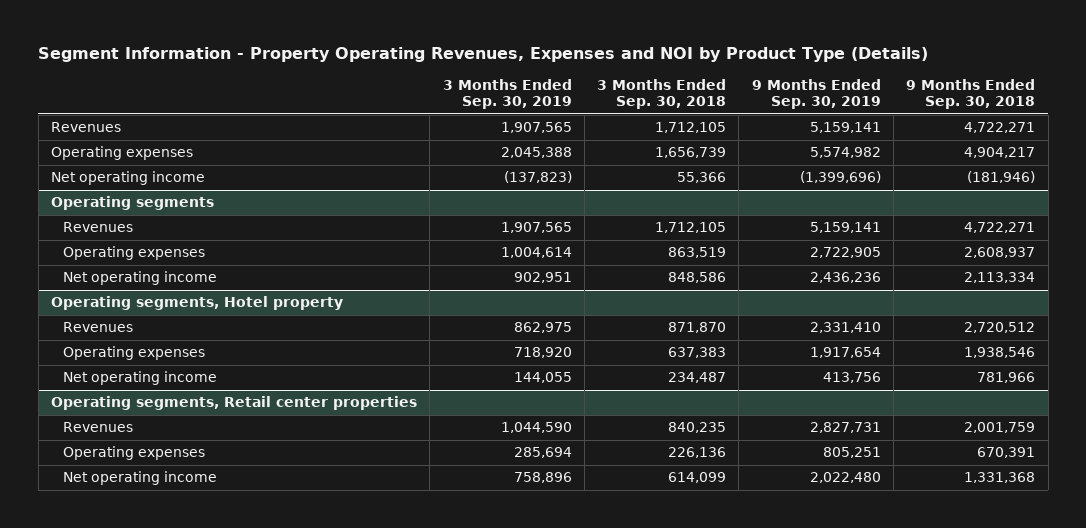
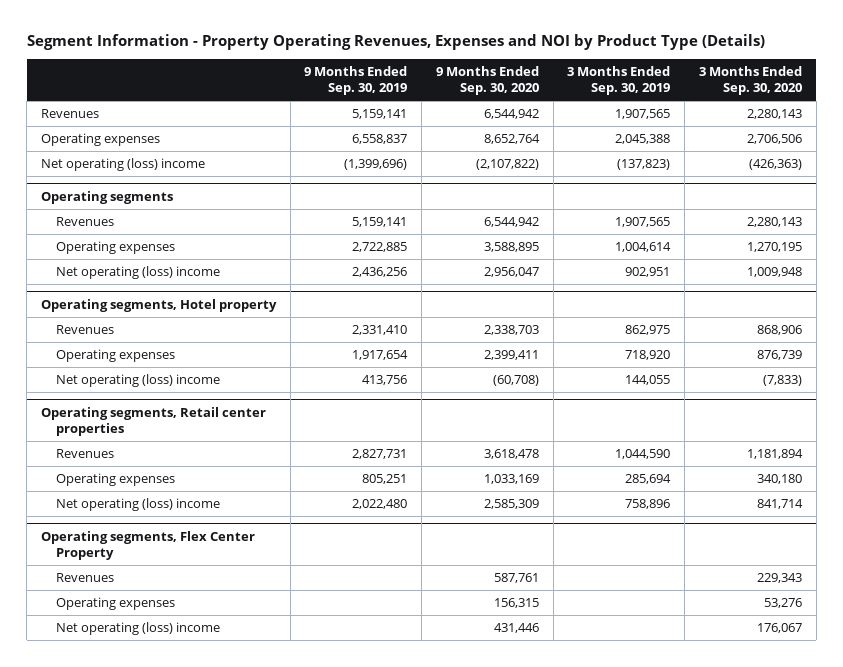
[597,78,727,109] 3 Months Ended Sep. 30, 2018 -> none
[906,78,1036,109] 9 Months Ended Sep. 30, 2018 -> none
none -> [435,66,539,96] 9 Months Ended Sep. 30, 2020
none -> [698,66,802,96] 3 Months Ended Sep. 30, 2020
[809,147,881,159] 5,574,982 -> [352,134,408,145] 6,558,837
[50,171,205,186] Net operating income -> [41,158,206,172] Net operating (loss) income
[809,247,881,259] 2,722,905 -> [352,242,408,253] 2,722,885
[63,271,218,286] Net operating income -> [55,266,220,280] Net operating (loss) income
[809,272,881,284] 2,436,236 -> [352,267,408,278] 2,436,256
[63,371,218,386] Net operating income -> [55,374,220,388] Net operating (loss) income
[63,471,218,486] Net operating income -> [55,498,220,512] Net operating (loss) income
none -> [41,531,256,560] Operating segments, Flex Center Property
none -> [55,573,114,583] Revenues
none -> [55,597,175,611] Operating expenses
none -> [55,622,220,636] Net operating (loss) income

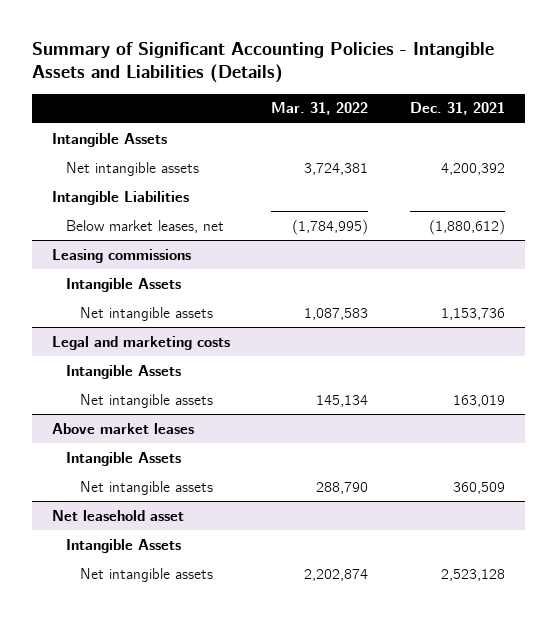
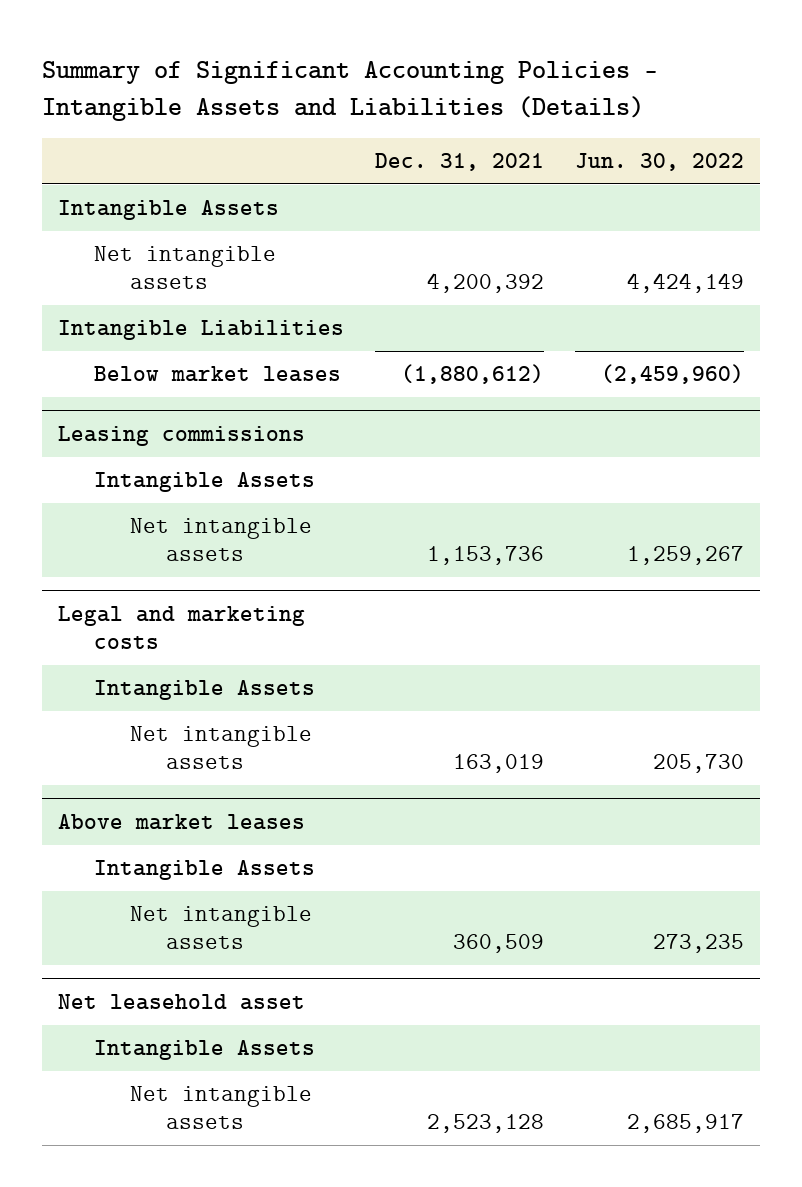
[271,102,369,116] Mar. 31, 2022 -> none
none -> [575,153,745,172] Jun. 30, 2022
[66,219,225,233] Below market leases, net -> [94,365,342,382] Below market leases

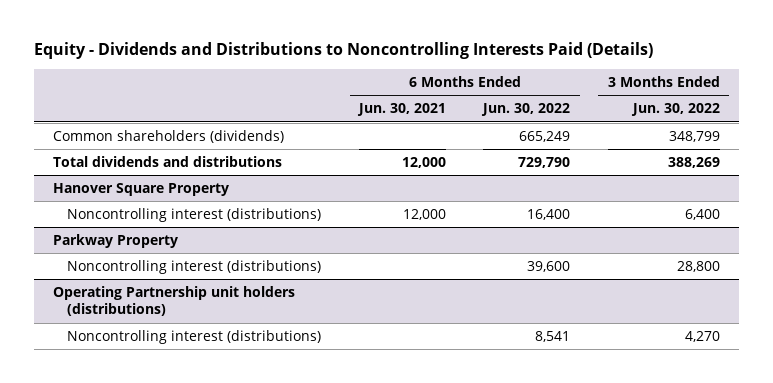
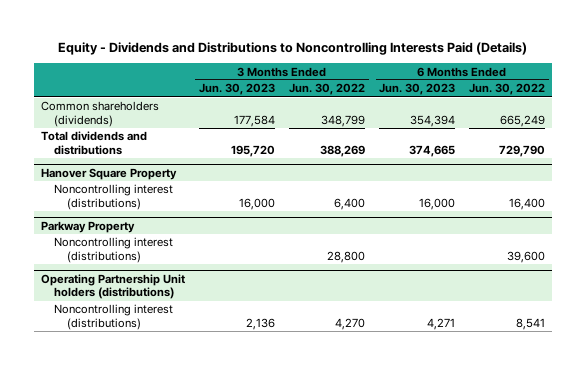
[356,103,446,117] Jun. 30, 2021 -> none
none -> [198,83,275,96] Jun. 30, 2023
none -> [379,83,456,96] Jun. 30, 2023
[53,285,296,317] Operating Partnership unit holders (distributions) -> [40,274,185,300] Operating Partnership Unit holders (distributions)

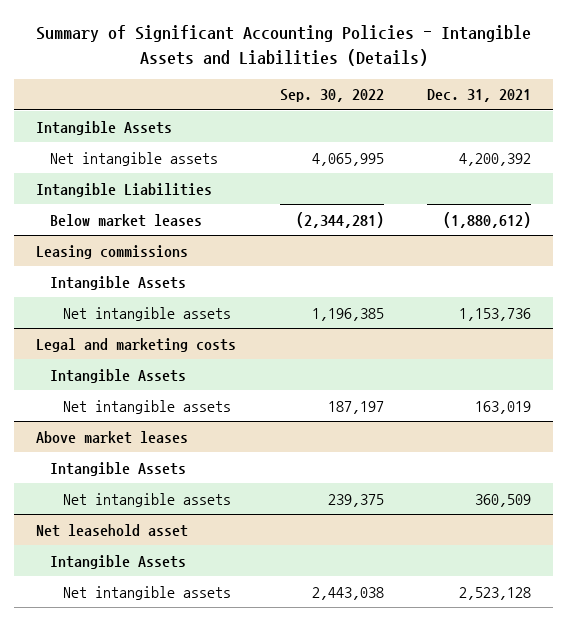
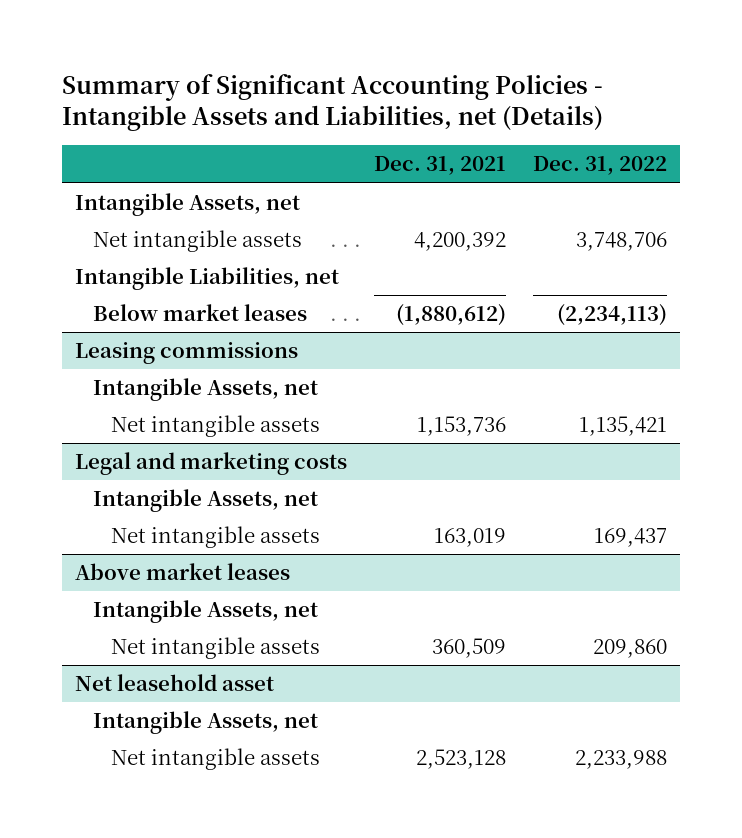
[35,25,531,66] Summary of Significant Accounting Policies - Intangible Assets and Liabilities (Details) -> [62,73,604,132] Summary of Significant Accounting Policies - Intangible Assets and Liabilities, net (Details)
[279,89,384,103] Sep. 30, 2022 -> none
none -> [532,156,667,176] Dec. 31, 2022
[35,120,172,135] Intangible Assets -> [75,192,301,216] Intangible Assets, net
[35,182,212,197] Intangible Liabilities -> [75,266,340,290] Intangible Liabilities, net
[49,275,186,290] Intangible Assets -> [93,377,319,401] Intangible Assets, net
[49,368,186,383] Intangible Assets -> [93,488,319,512] Intangible Assets, net
[49,461,186,476] Intangible Assets -> [93,599,319,623] Intangible Assets, net
[49,554,186,569] Intangible Assets -> [93,710,319,734] Intangible Assets, net

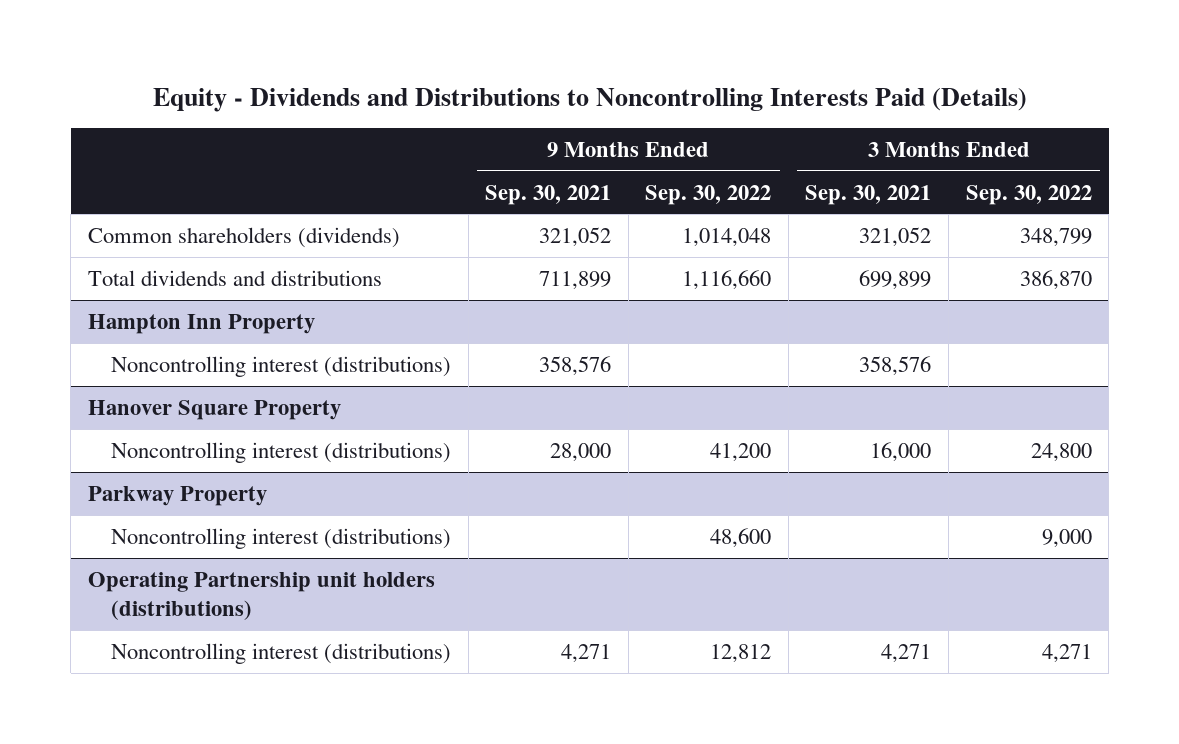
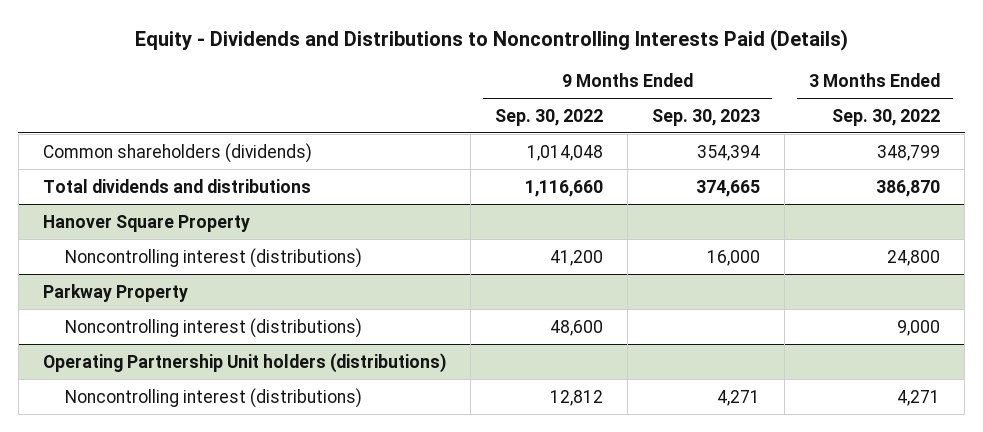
[485,184,612,205] Sep. 30, 2021 -> none
[805,184,932,205] Sep. 30, 2021 -> none
none -> [652,108,761,126] Sep. 30, 2023
[87,313,315,334] Hampton Inn Property -> none
[111,355,452,377] Noncontrolling interest (distributions) -> none
[87,571,435,620] Operating Partnership unit holders (distributions) -> [42,352,446,373] Operating Partnership Unit holders (distributions)

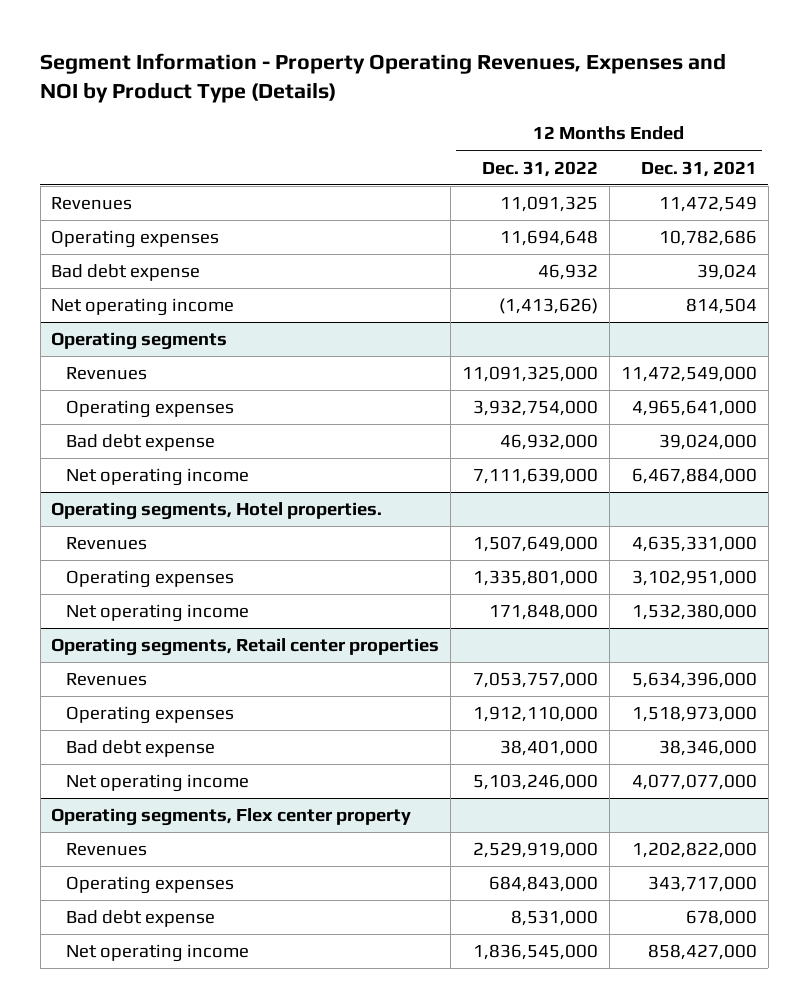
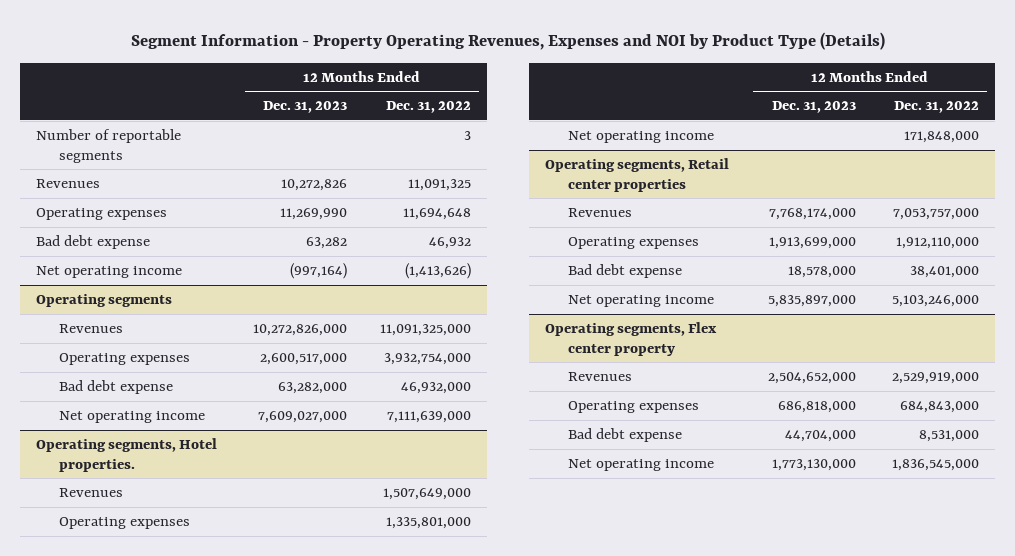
[640,160,757,177] Dec. 31, 2021 -> none
none -> [262,101,347,114] Dec. 31, 2023
none -> [36,129,182,163] Number of reportable segments

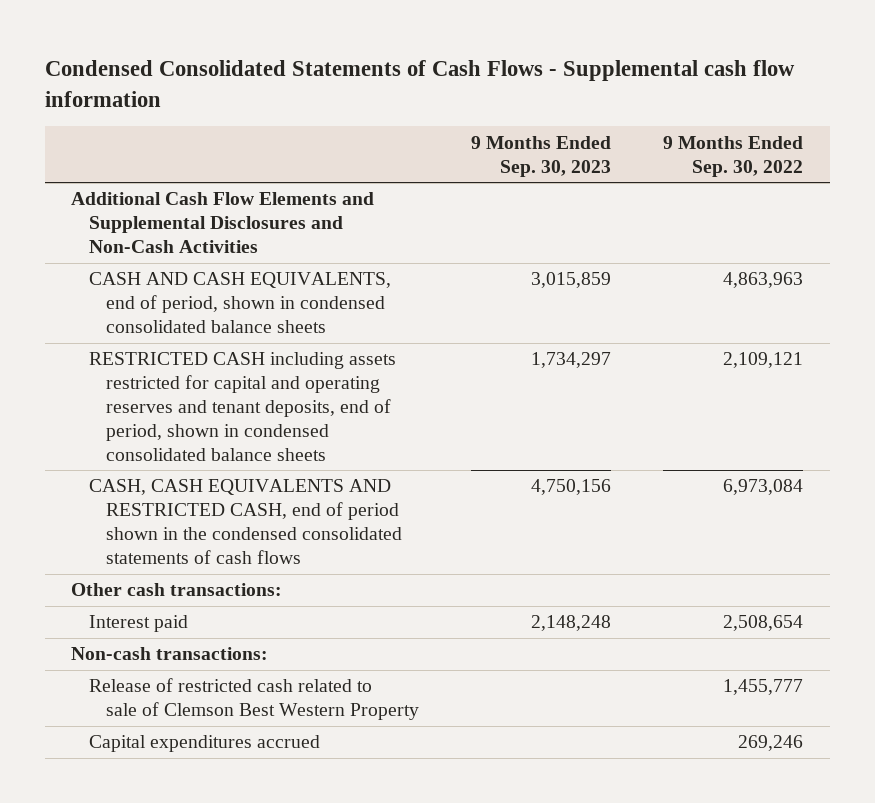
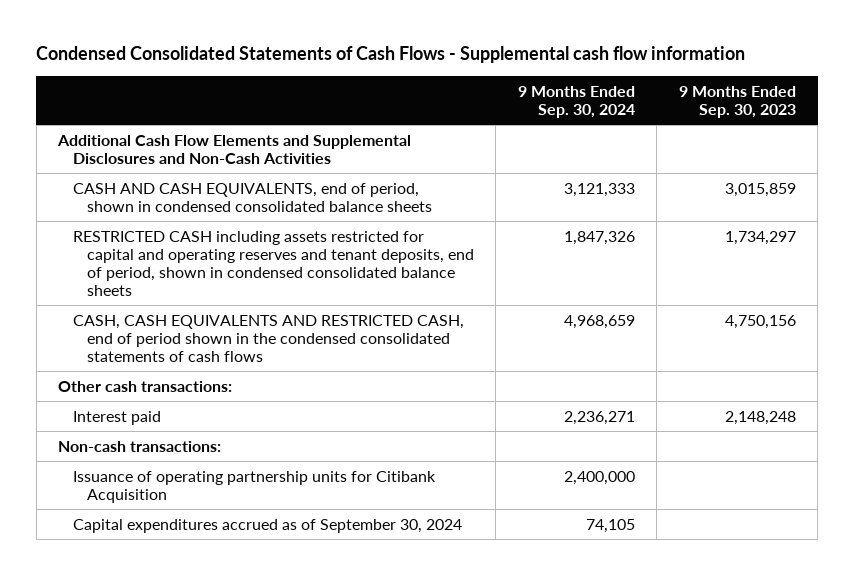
[663,135,804,177] 9 Months Ended Sep. 30, 2022 -> none
none -> [517,85,635,118] 9 Months Ended Sep. 30, 2024
[88,678,419,721] Release of restricted cash related to sale of Clemson Best Western Property -> none
none -> [72,470,436,503] Issuance of operating partnership units for Citibank Acquisition
[88,735,320,753] Capital expenditures accrued -> [72,518,462,533] Capital expenditures accrued as of September 30, 2024

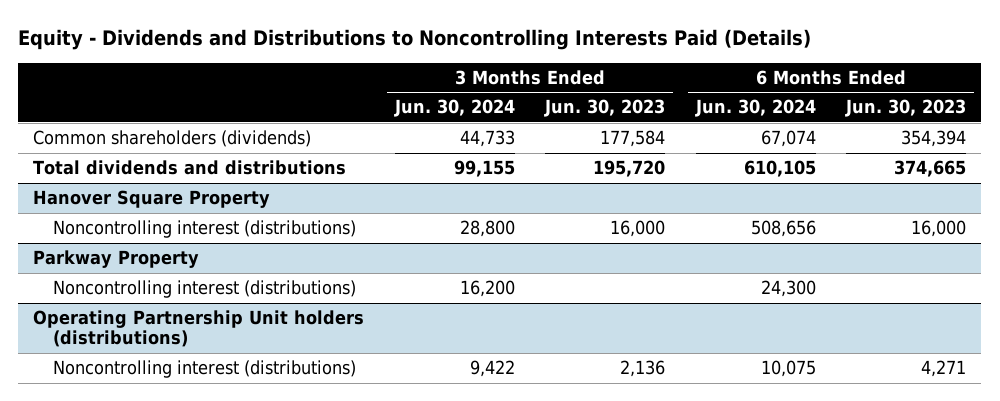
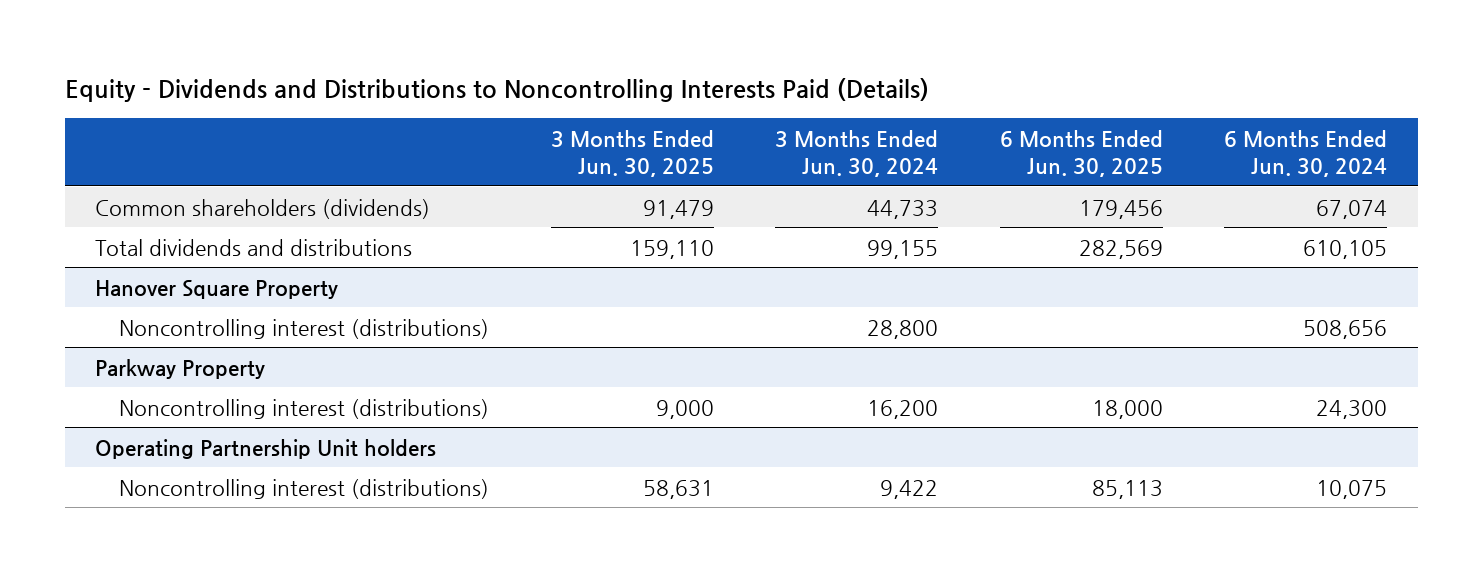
[544,99,666,118] Jun. 30, 2023 -> none
[845,99,967,118] Jun. 30, 2023 -> none
none -> [550,130,714,177] 3 Months Ended Jun. 30, 2025
none -> [999,130,1163,177] 6 Months Ended Jun. 30, 2025
[33,310,365,348] Operating Partnership Unit holders (distributions) -> [95,438,437,459] Operating Partnership Unit holders

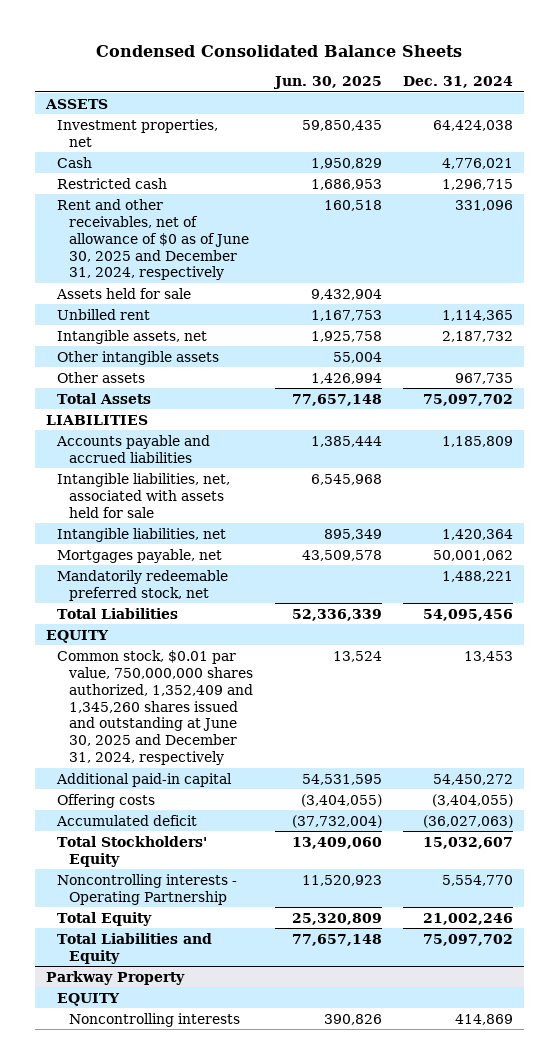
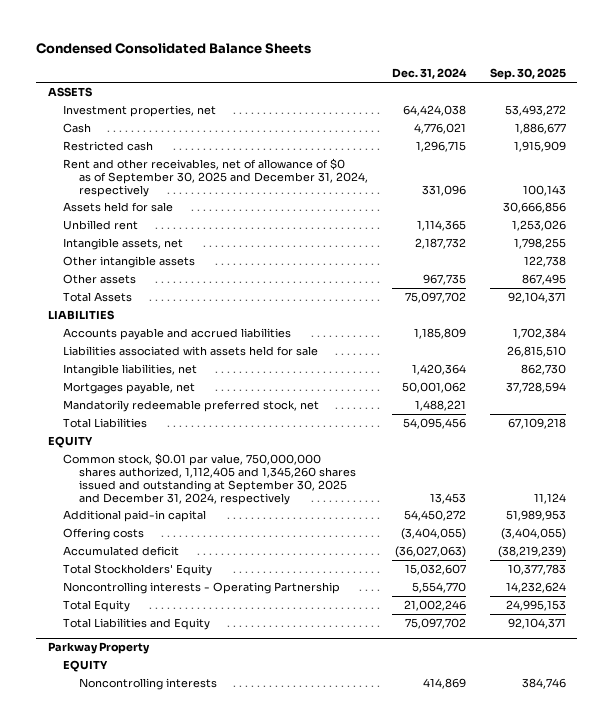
[272,76,382,90] Jun. 30, 2025 -> none
none -> [489,68,566,81] Sep. 30, 2025
[57,198,250,281] Rent and other receivables, net of allowance of $0 as of June 30, 2025 and December 31, 2024, respectively -> [63,157,369,197] Rent and other receivables, net of allowance of $0 as of September 30, 2025 and December 31, 2024, respectively
[57,472,231,518] Intangible liabilities, net, associated with assets held for sale -> [63,345,319,356] Liabilities associated with assets held for sale
[57,649,254,766] Common stock, $0.01 par value, 750,000,000 shares authorized, 1,352,409 and 1,345,260 shares issued and outstanding at June 30, 2025 and December 31, 2024, respectively -> [63,452,357,505] Common stock, $0.01 par value, 750,000,000 shares authorized, 1,112,405 and 1,345,260 shares issued and outstanding at September 30, 2025 and December 31, 2024, respectively

